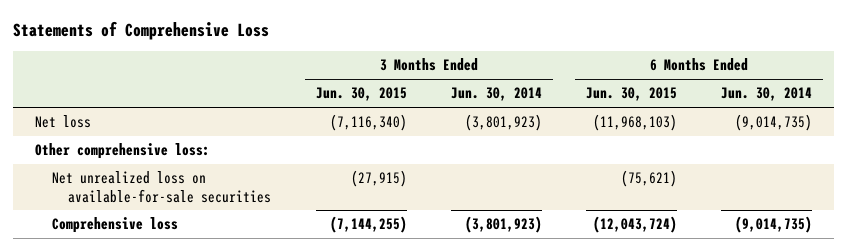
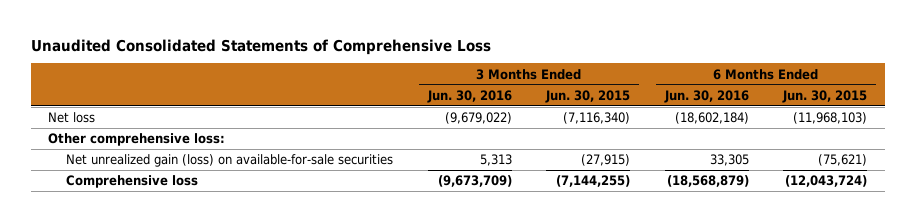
[12,20,269,40] Statements of Comprehensive Loss -> [30,38,491,55] Unaudited Consolidated Statements of Comprehensive Loss
[450,87,542,102] Jun. 30, 2014 -> none
[720,87,812,102] Jun. 30, 2014 -> none
none -> [426,89,512,103] Jun. 30, 2016
none -> [663,89,749,103] Jun. 30, 2016
[51,171,272,203] Net unrealized loss on available-for-sale securities -> [66,154,394,168] Net unrealized gain (loss) on available-for-sale securities

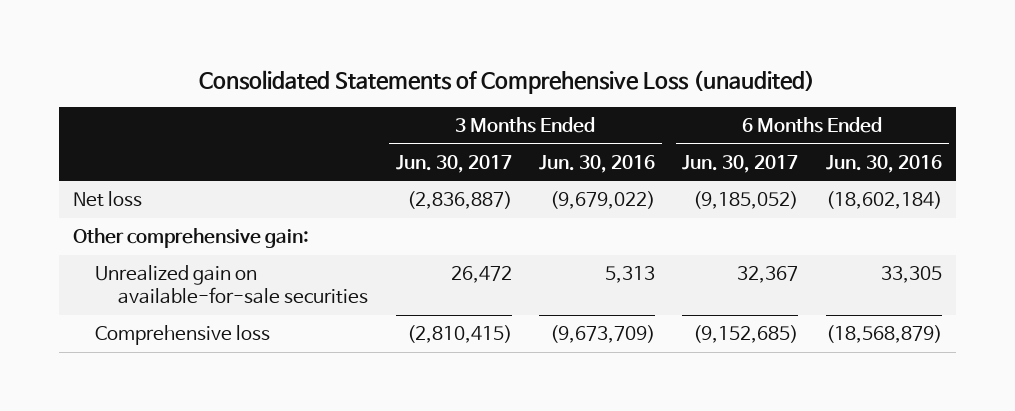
[30,38,491,55] Unaudited Consolidated Statements of Comprehensive Loss -> [199,70,816,95] Consolidated Statements of Comprehensive Loss (unaudited)
[545,89,631,103] Jun. 30, 2015 -> none
[782,89,868,103] Jun. 30, 2015 -> none
none -> [395,154,512,173] Jun. 30, 2017
none -> [682,154,799,173] Jun. 30, 2017
[47,133,225,147] Other comprehensive loss: -> [72,228,309,249] Other comprehensive gain:
[66,154,394,168] Net unrealized gain (loss) on available-for-sale securities -> [95,265,369,305] Unrealized gain on available-for-sale securities

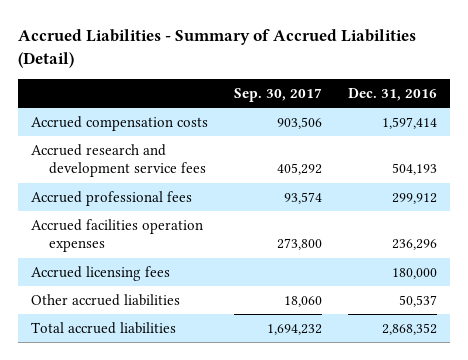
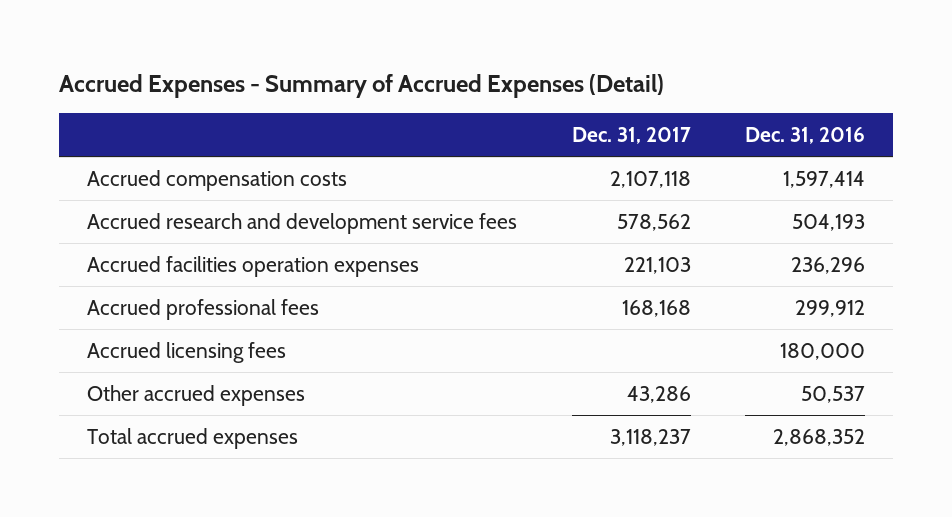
[18,29,417,69] Accrued Liabilities - Summary of Accrued Liabilities (Detail) -> [59,74,665,99] Accrued Expenses - Summary of Accrued Expenses (Detail)
[234,88,323,103] Sep. 30, 2017 -> none
none -> [571,127,691,145] Dec. 31, 2017
[31,190,193,206] Accrued professional fees -> [86,298,319,320] Accrued professional fees
[31,293,181,306] Other accrued liabilities -> [86,384,305,406] Other accrued expenses
[31,321,177,334] Total accrued liabilities -> [86,427,298,449] Total accrued expenses

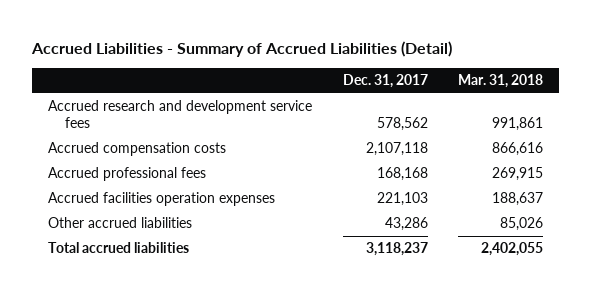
[59,74,665,99] Accrued Expenses - Summary of Accrued Expenses (Detail) -> [31,40,453,57] Accrued Liabilities - Summary of Accrued Liabilities (Detail)
[745,127,866,145] Dec. 31, 2016 -> none
none -> [458,74,544,89] Mar. 31, 2018
[86,169,347,191] Accrued compensation costs -> [47,142,226,157] Accrued compensation costs
[86,341,286,363] Accrued licensing fees -> none
[86,255,419,277] Accrued facilities operation expenses -> [47,192,275,207] Accrued facilities operation expenses
[86,384,305,406] Other accrued expenses -> [47,217,192,229] Other accrued liabilities
[86,427,298,449] Total accrued expenses -> [47,242,189,254] Total accrued liabilities

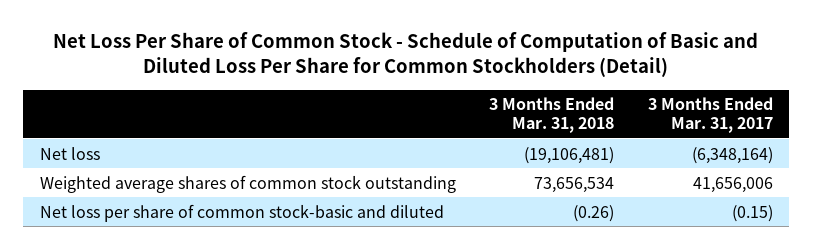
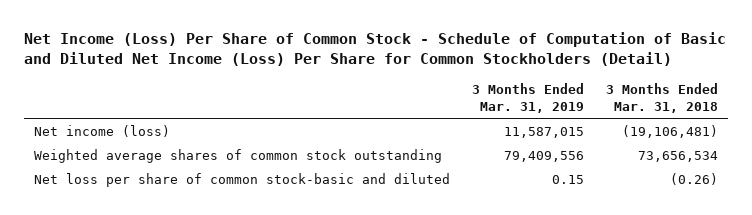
[53,32,759,78] Net Loss Per Share of Common Stock - Schedule of Computation of Basic and Diluted Loss Per Share for Common Stockholders (Detail) -> [23,31,726,67] Net Income (Loss) Per Share of Common Stock - Schedule of Computation of Basic and Diluted Net Income (Loss) Per Share for Common Stockholders (Detail)
[647,97,773,133] 3 Months Ended Mar. 31, 2017 -> none
none -> [471,83,584,113] 3 Months Ended Mar. 31, 2019
[40,146,101,160] Net loss -> [34,124,171,137] Net income (loss)

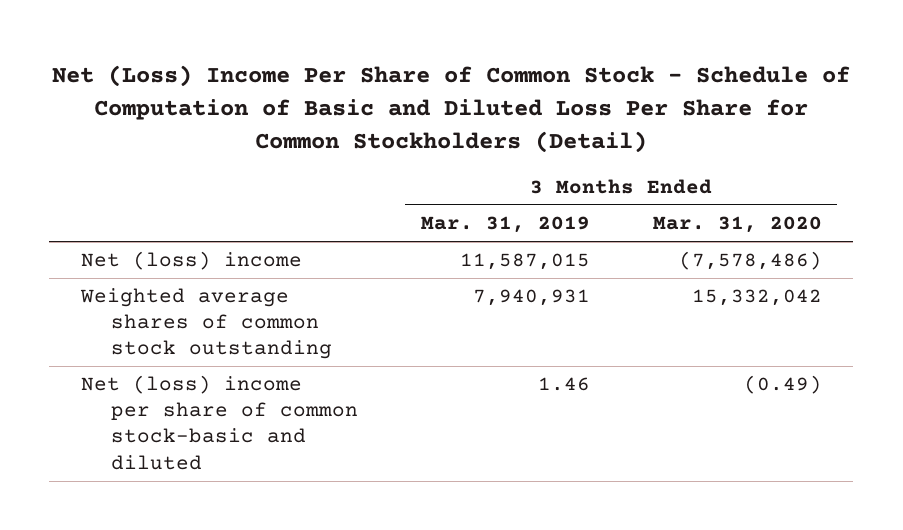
[23,31,726,67] Net Income (Loss) Per Share of Common Stock - Schedule of Computation of Basic and Diluted Net Income (Loss) Per Share for Common Stockholders (Detail) -> [52,65,851,153] Net (Loss) Income Per Share of Common Stock - Schedule of Computation of Basic and Diluted Loss Per Share for Common Stockholders (Detail)
[605,83,718,113] 3 Months Ended Mar. 31, 2018 -> none
none -> [652,216,822,234] Mar. 31, 2020
[34,124,171,137] Net income (loss) -> [80,251,302,271] Net (loss) income
[503,150,584,162] 79,409,556 -> [472,289,590,307] 7,940,931
[34,172,451,187] Net loss per share of common stock-basic and diluted -> [80,375,358,470] Net (loss) income per share of common stock-basic and diluted
[551,174,584,184] 0.15 -> [537,377,590,392] 1.46

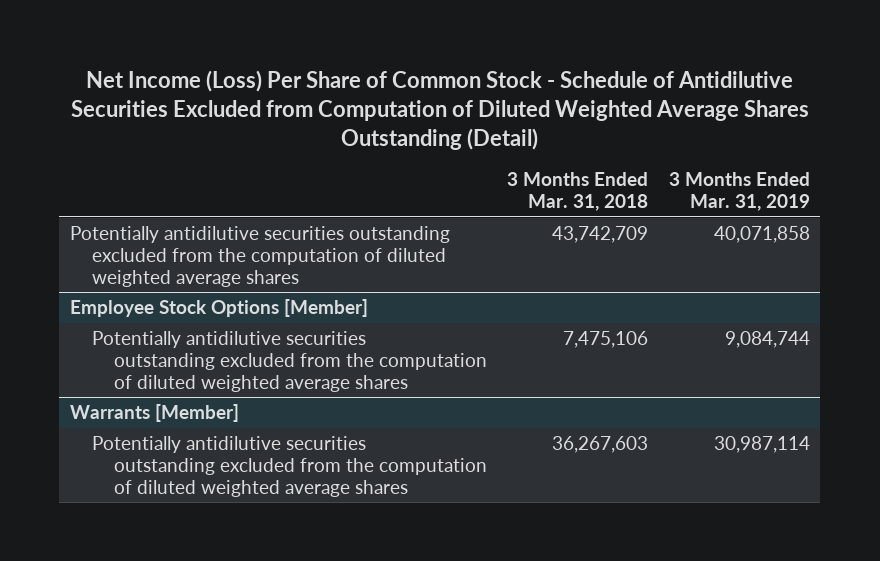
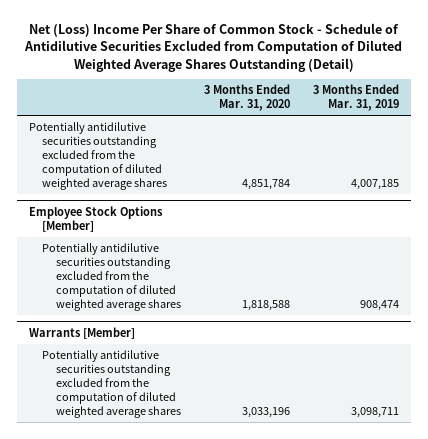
[70,70,809,150] Net Income (Loss) Per Share of Common Stock - Schedule of Antidilutive Securities Excluded from Computation of Diluted Weighted Average Shares Outstanding (Detail) -> [23,23,402,72] Net (Loss) Income Per Share of Common Stock - Schedule of Antidilutive Securities Excluded from Computation of Diluted Weighted Average Shares Outstanding (Detail)
[507,172,649,211] 3 Months Ended Mar. 31, 2018 -> none
none -> [203,84,290,112] 3 Months Ended Mar. 31, 2020
[714,225,811,243] 40,071,858 -> [350,178,399,190] 4,007,185
[725,330,811,348] 9,084,744 -> [359,299,399,311] 908,474
[714,435,811,453] 30,987,114 -> [350,406,399,418] 3,098,711

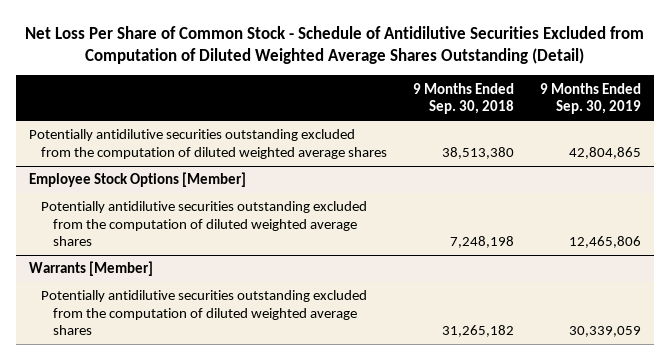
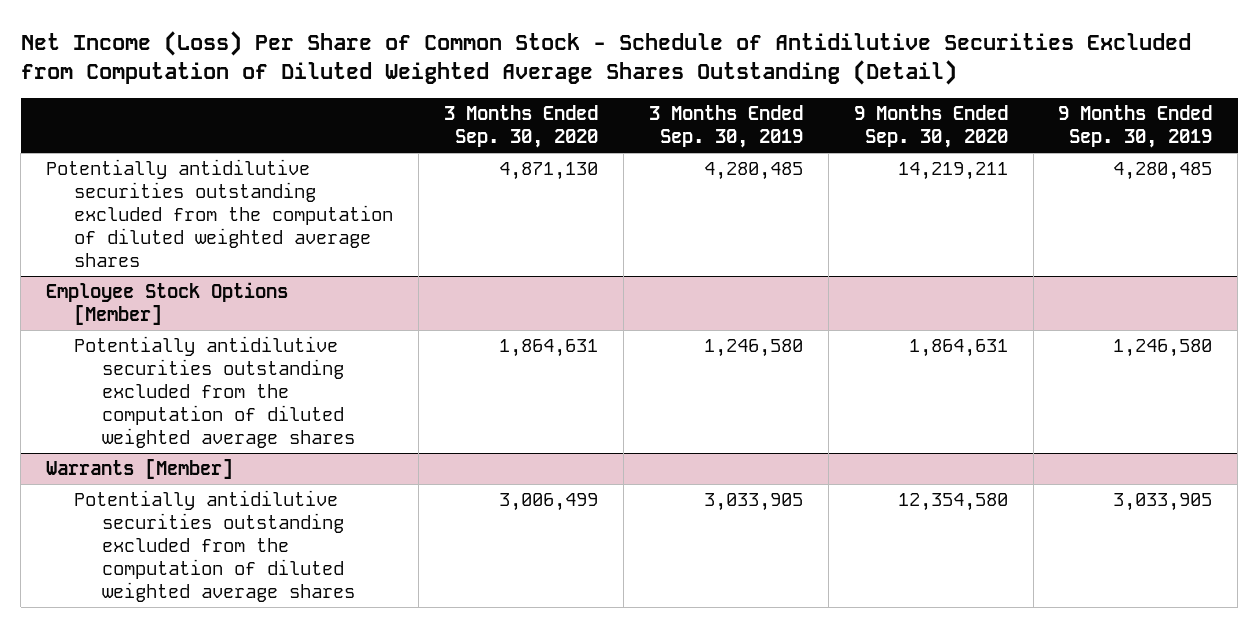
[25,25,645,64] Net Loss Per Share of Common Stock - Schedule of Antidilutive Securities Excluded from Computation of Diluted Weighted Average Shares Outstanding (Detail) -> [20,31,1191,86] Net Income (Loss) Per Share of Common Stock - Schedule of Antidilutive Securities Excluded from Computation of Diluted Weighted Average Shares Outstanding (Detail)
[413,82,515,115] 9 Months Ended Sep. 30, 2018 -> none
none -> [444,105,599,149] 3 Months Ended Sep. 30, 2020
none -> [648,105,803,149] 3 Months Ended Sep. 30, 2019
none -> [853,105,1008,149] 9 Months Ended Sep. 30, 2020
[569,146,642,159] 42,804,865 -> [1113,162,1213,181] 4,280,485
[569,236,642,249] 12,465,806 -> [1113,339,1213,358] 1,246,580
[569,326,642,338] 30,339,059 -> [1113,493,1213,512] 3,033,905

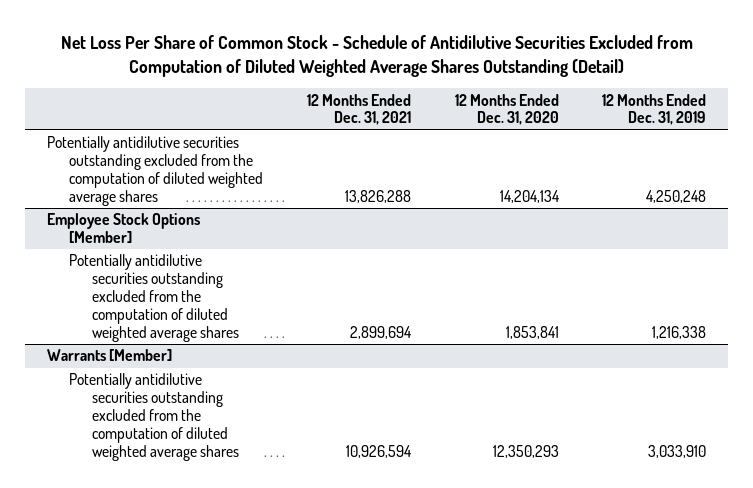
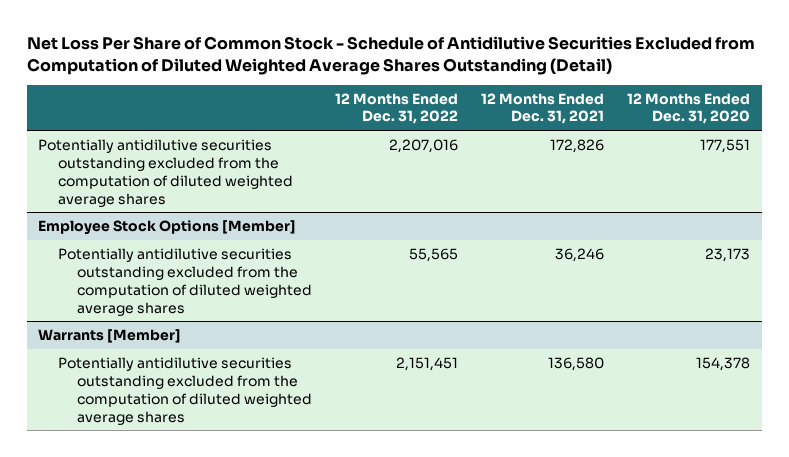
[602,93,707,126] 12 Months Ended Dec. 31, 2019 -> none
none -> [335,92,459,125] 12 Months Ended Dec. 31, 2022
[344,189,411,203] 13,826,288 -> [550,138,605,153] 172,826
[499,189,560,203] 14,204,134 -> [700,138,751,153] 177,551
[349,325,412,339] 2,899,694 -> [555,247,605,262] 36,246
[505,325,559,339] 1,853,841 -> [705,247,751,262] 23,173
[345,444,412,458] 10,926,594 -> [548,356,605,371] 136,580
[492,444,559,458] 12,350,293 -> [696,356,751,371] 154,378

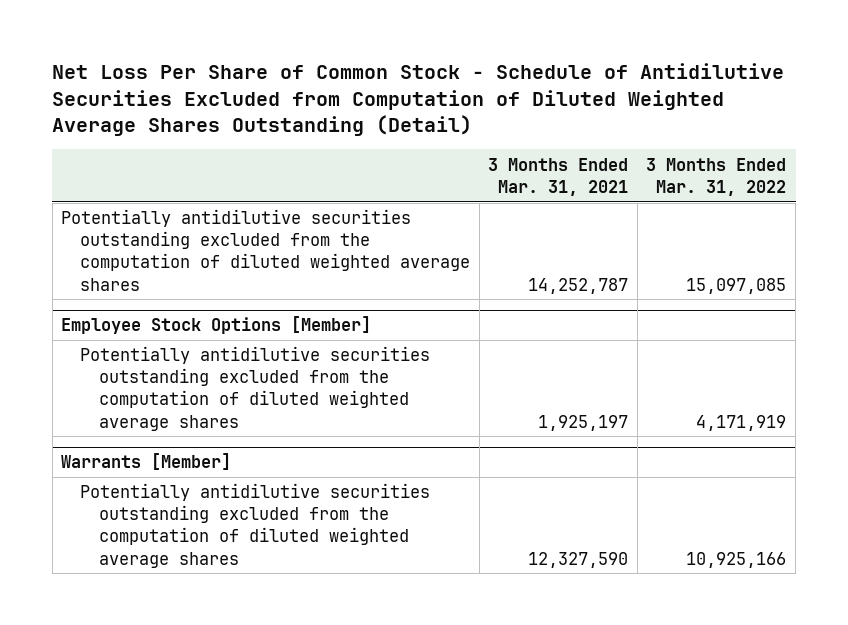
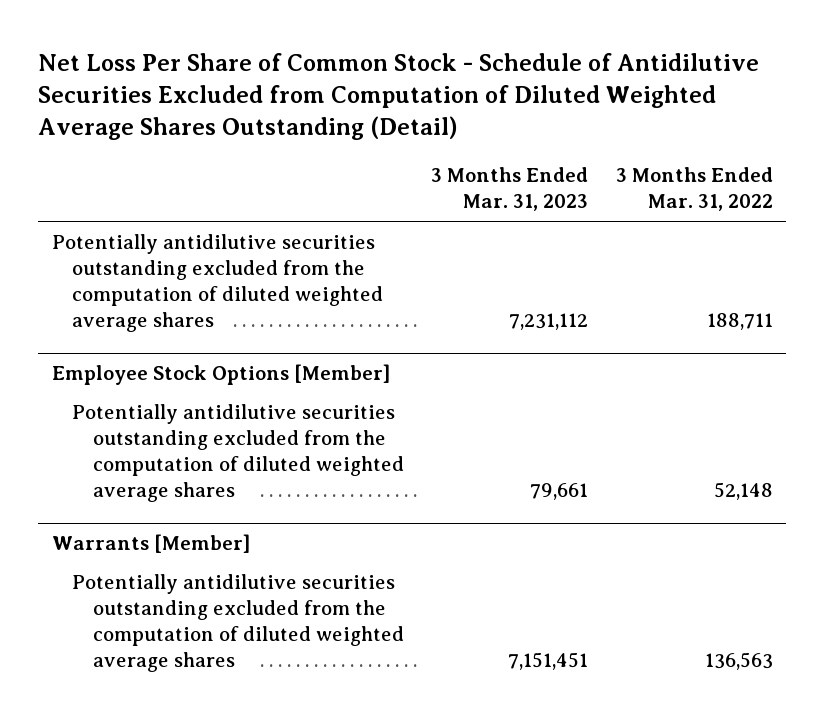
[488,157,629,196] 3 Months Ended Mar. 31, 2021 -> none
none -> [431,167,589,212] 3 Months Ended Mar. 31, 2023
[686,277,787,294] 15,097,085 -> [706,313,773,331] 188,711
[696,414,787,431] 4,171,919 -> [713,482,773,501] 52,148
[686,551,787,568] 10,925,166 -> [704,652,773,671] 136,563

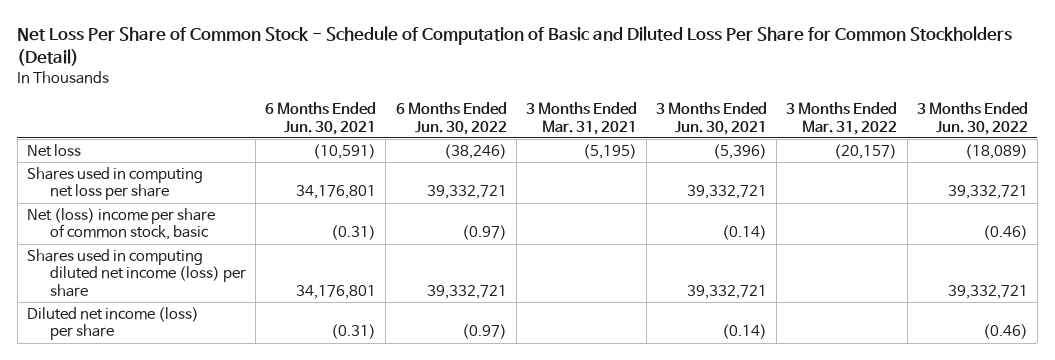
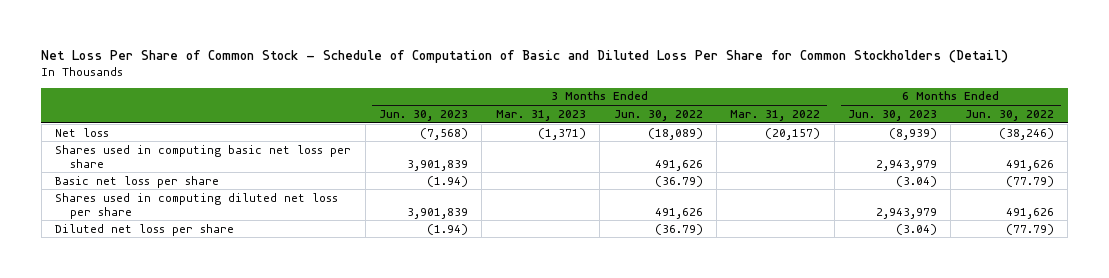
[265,102,377,135] 6 Months Ended Jun. 30, 2021 -> none
[525,102,637,135] 3 Months Ended Mar. 31, 2021 -> none
[656,102,768,135] 3 Months Ended Jun. 30, 2021 -> none
none -> [379,109,469,121] Jun. 30, 2023
none -> [495,109,586,121] Mar. 31, 2023
none -> [848,109,938,121] Jun. 30, 2023
[27,166,204,201] Shares used in computing net loss per share -> [55,144,352,168] Shares used in computing basic net loss per share
[426,185,507,200] 39,332,721 -> [1005,159,1054,171] 491,626
[947,185,1028,200] 39,332,721 -> [654,159,703,171] 491,626
[27,207,216,241] Net (loss) income per share of common stock, basic -> [55,175,220,188] Basic net loss per share
[461,225,507,241] (0.97) -> [1005,175,1054,187] (77.79)
[982,225,1028,241] (0.46) -> [654,175,703,187] (36.79)
[27,248,247,298] Shares used in computing diluted net income (loss) per share -> [55,192,339,219] Shares used in computing diluted net loss per share
[426,285,507,300] 39,332,721 -> [1005,207,1054,219] 491,626
[947,285,1028,300] 39,332,721 -> [654,207,703,219] 491,626
[27,306,200,341] Diluted net income (loss) per share -> [55,223,235,236] Diluted net loss per share
[461,324,507,340] (0.97) -> [1005,223,1054,235] (77.79)
[982,324,1028,340] (0.46) -> [654,223,703,235] (36.79)

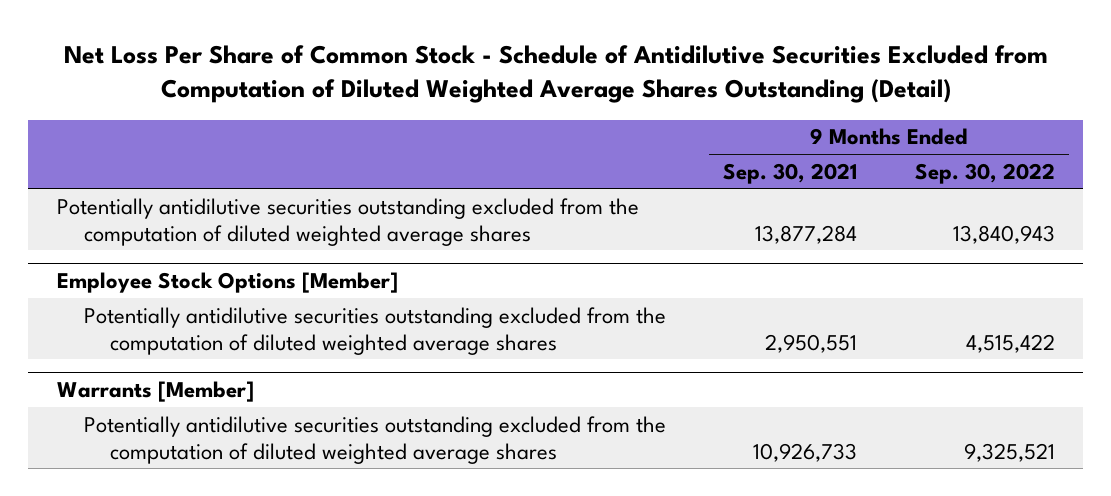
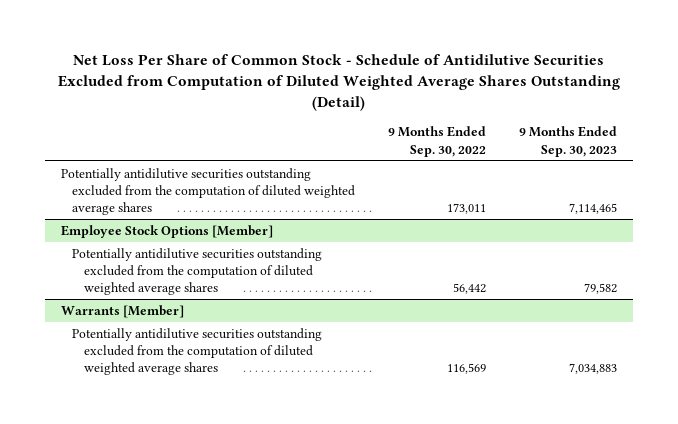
[723,162,858,184] Sep. 30, 2021 -> none
none -> [518,126,617,157] 9 Months Ended Sep. 30, 2023
[952,224,1055,244] 13,840,943 -> [447,203,487,215] 173,011
[965,333,1055,353] 4,515,422 -> [453,283,487,295] 56,442
[963,442,1055,462] 9,325,521 -> [447,363,487,375] 116,569

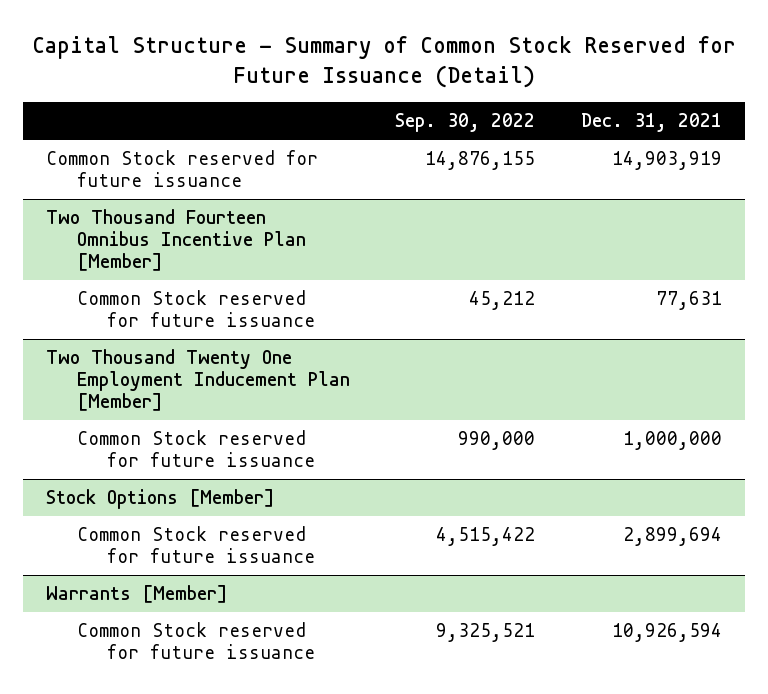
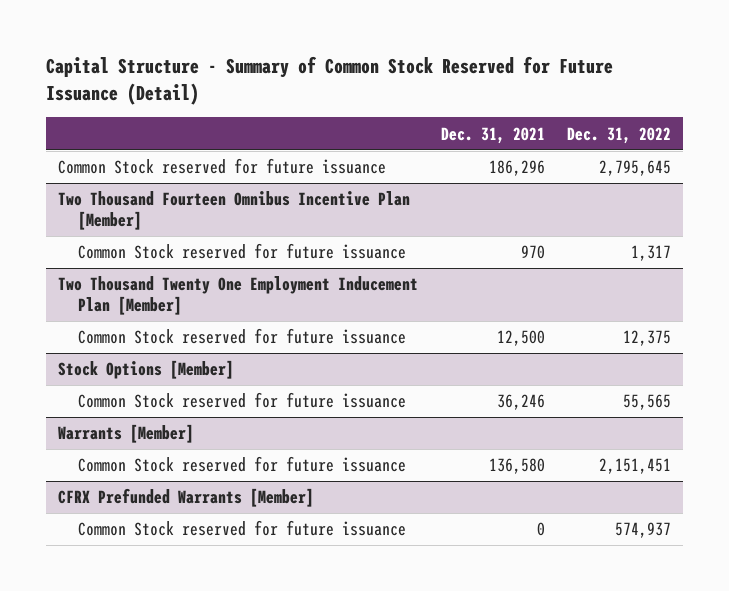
[395,113,536,133] Sep. 30, 2022 -> none
none -> [567,126,672,144] Dec. 31, 2022
[611,151,722,171] 14,903,919 -> [488,160,545,177] 186,296
[655,291,722,311] 77,631 -> [520,245,545,260] 970
[622,431,722,451] 1,000,000 -> [496,330,545,347] 12,500
[622,527,722,547] 2,899,694 -> [496,394,545,411] 36,246
[611,623,722,643] 10,926,594 -> [488,458,545,475] 136,580
none -> [57,488,314,508] CFRX Prefunded Warrants [Member]
none -> [77,520,406,537] Common Stock reserved for future issuance

